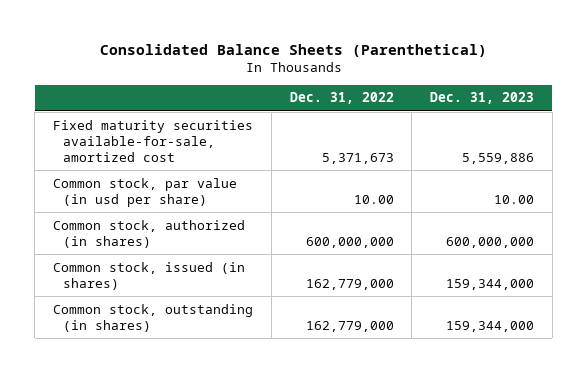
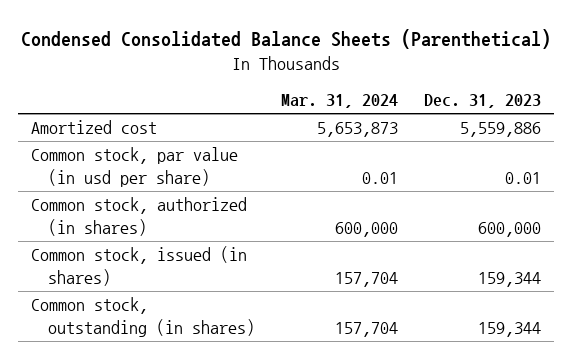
[99,43,487,57] Consolidated Balance Sheets (Parenthetical) -> [21,28,552,49] Condensed Consolidated Balance Sheets (Parenthetical)
[289,92,394,105] Dec. 31, 2022 -> none
none -> [281,94,399,109] Mar. 31, 2024
[53,119,254,162] Fixed maturity securities available-for-sale, amortized cost -> [30,120,157,135] Amortized cost
[494,194,535,204] 10.00 -> [505,171,542,184] 0.01
[446,236,535,248] 600,000,000 -> [478,221,542,237] 600,000
[446,278,535,290] 159,344,000 -> [478,271,542,287] 159,344
[446,320,535,332] 159,344,000 -> [478,321,542,337] 159,344

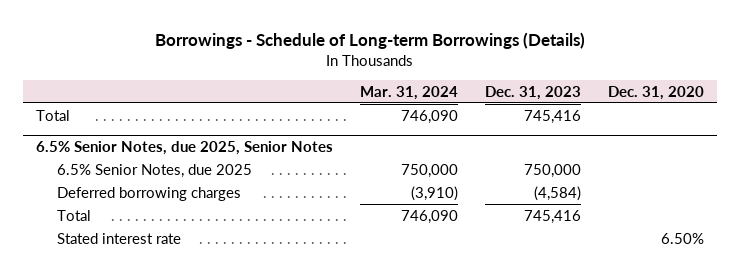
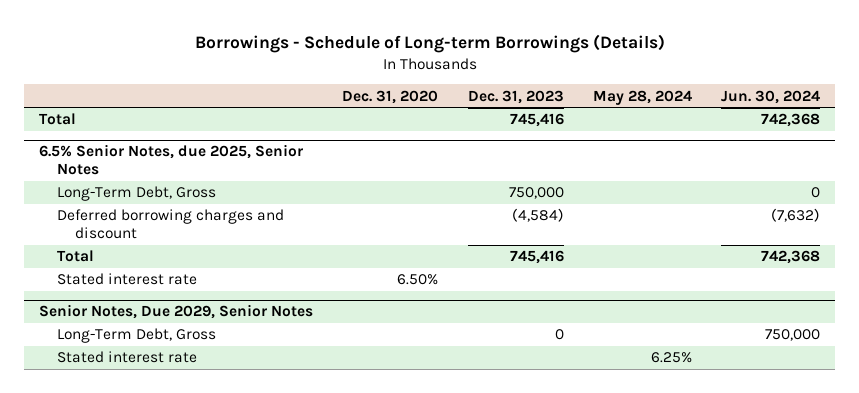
[360,85,459,100] Mar. 31, 2024 -> none
none -> [592,89,692,105] May 28, 2024
none -> [721,89,821,104] Jun. 30, 2024
[57,163,253,178] 6.5% Senior Notes, due 2025 -> [57,186,217,202] Long-Term Debt, Gross
[57,186,242,201] Deferred borrowing charges -> [57,209,285,240] Deferred borrowing charges and discount
none -> [38,304,313,320] Senior Notes, Due 2029, Senior Notes
none -> [57,328,217,344] Long-Term Debt, Gross
none -> [57,351,198,364] Stated interest rate

